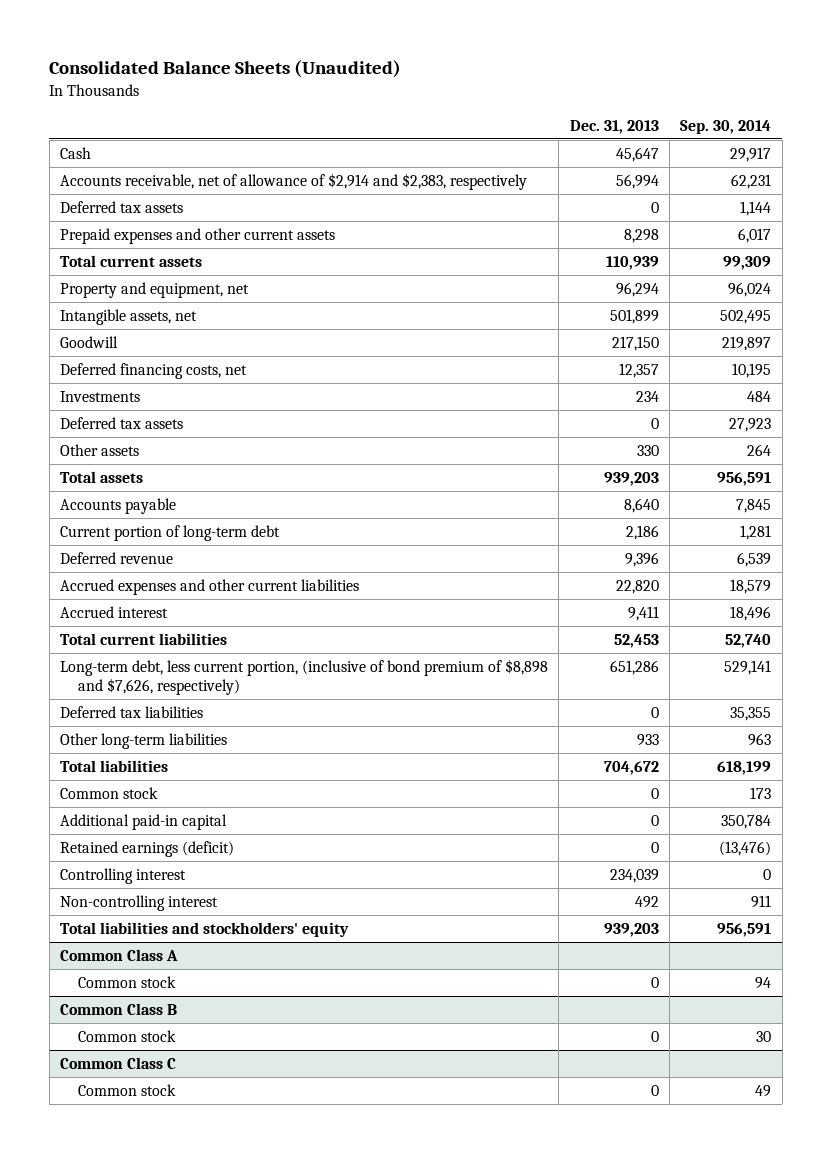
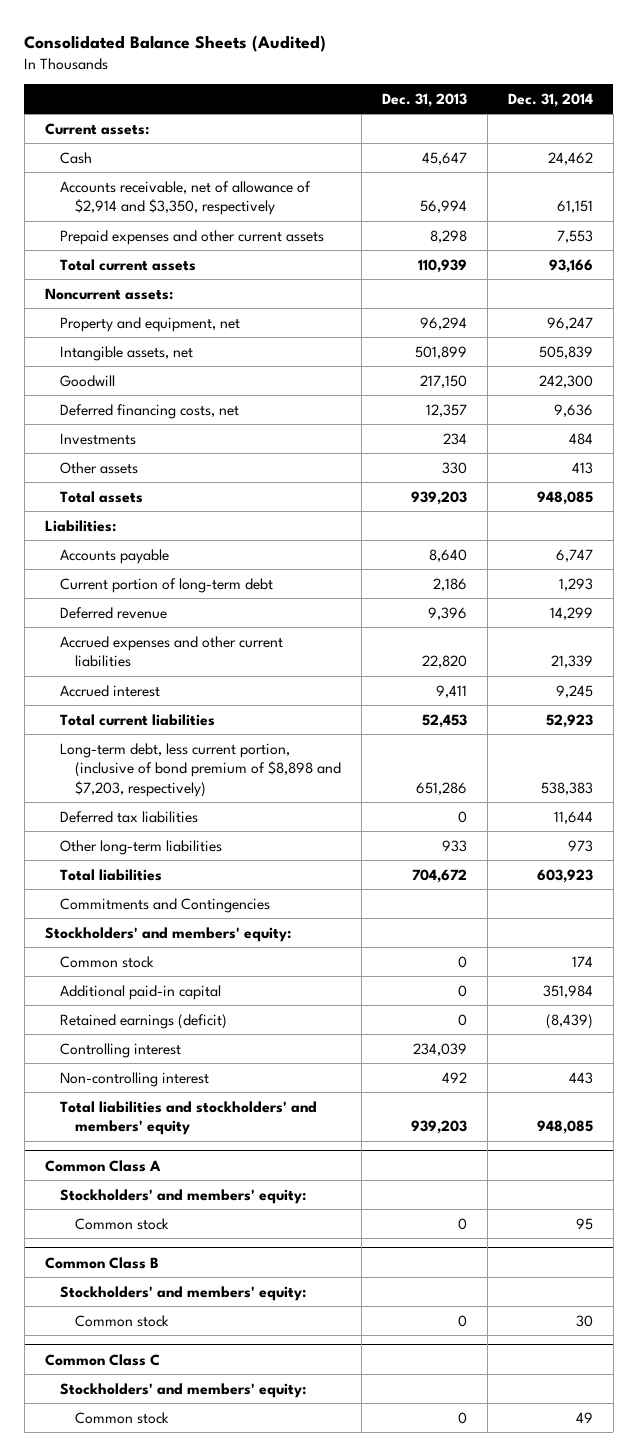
[49,60,402,79] Consolidated Balance Sheets (Unaudited) -> [24,34,327,52] Consolidated Balance Sheets (Audited)
[680,119,772,134] Sep. 30, 2014 -> none
none -> [507,92,593,107] Dec. 31, 2014
none -> [44,122,149,135] Current assets:
[60,200,184,213] Deferred tax assets -> none
[60,172,528,190] Accounts receivable, net of allowance of $2,914 and $2,383, respectively -> [59,180,311,216] Accounts receivable, net of allowance of $2,914 and $3,350, respectively
none -> [44,287,173,300] Noncurrent assets:
[60,416,184,429] Deferred tax assets -> none
none -> [44,519,116,532] Liabilities:
[60,658,549,696] Long-term debt, less current portion, (inclusive of bond premium of $8,898 and $7,626, respectively) -> [59,742,342,797] Long-term debt, less current portion, (inclusive of bond premium of $8,898 and $7,203, respectively)
none -> [59,897,270,913] Commitments and Contingencies
none -> [44,926,291,942] Stockholders' and members' equity:
[60,921,350,937] Total liabilities and stockholders' equity -> [59,1100,317,1136] Total liabilities and stockholders' and members' equity
none -> [59,1188,306,1204] Stockholders' and members' equity:
none -> [59,1285,306,1301] Stockholders' and members' equity:
none -> [59,1382,306,1398] Stockholders' and members' equity:

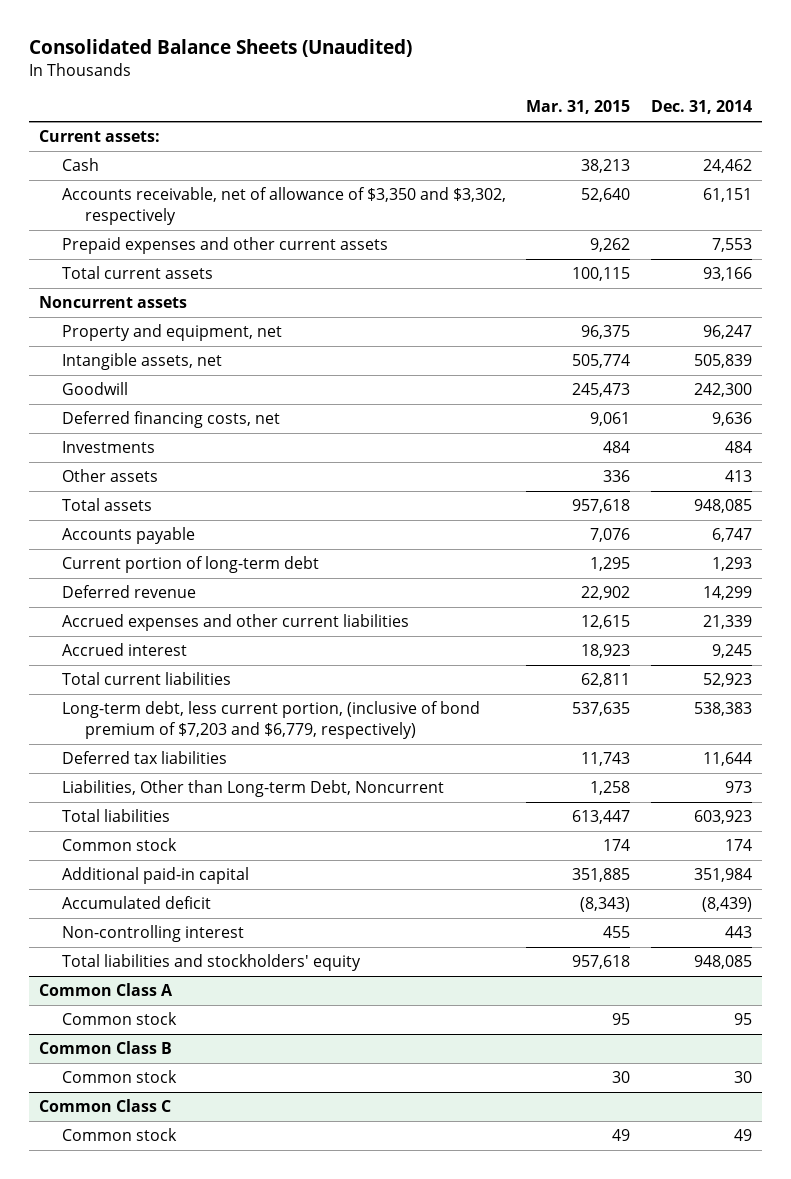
[24,34,327,52] Consolidated Balance Sheets (Audited) -> [29,39,413,58] Consolidated Balance Sheets (Unaudited)
[382,92,468,107] Dec. 31, 2013 -> none
none -> [526,100,631,115] Mar. 31, 2015
[59,180,311,216] Accounts receivable, net of allowance of $2,914 and $3,350, respectively -> [62,187,507,226] Accounts receivable, net of allowance of $3,350 and $3,302, respectively
[44,287,173,300] Noncurrent assets: -> [39,296,188,309] Noncurrent assets
[44,519,116,532] Liabilities: -> none
[59,742,342,797] Long-term debt, less current portion, (inclusive of bond premium of $8,898 and $7,203, respectively) -> [62,701,481,740] Long-term debt, less current portion, (inclusive of bond premium of $7,203 and $6,779, respectively)
[59,839,222,855] Other long-term liabilities -> [62,780,445,798] Liabilities, Other than Long-term Debt, Noncurrent
[59,897,270,913] Commitments and Contingencies -> none
[44,926,291,942] Stockholders' and members' equity: -> none
[59,1042,181,1058] Controlling interest -> none
[59,1013,227,1029] Retained earnings (deficit) -> [62,896,212,910] Accumulated deficit
[59,1100,317,1136] Total liabilities and stockholders' and members' equity -> [62,954,362,972] Total liabilities and stockholders' equity
[59,1188,306,1204] Stockholders' and members' equity: -> none
[59,1285,306,1301] Stockholders' and members' equity: -> none
[59,1382,306,1398] Stockholders' and members' equity: -> none

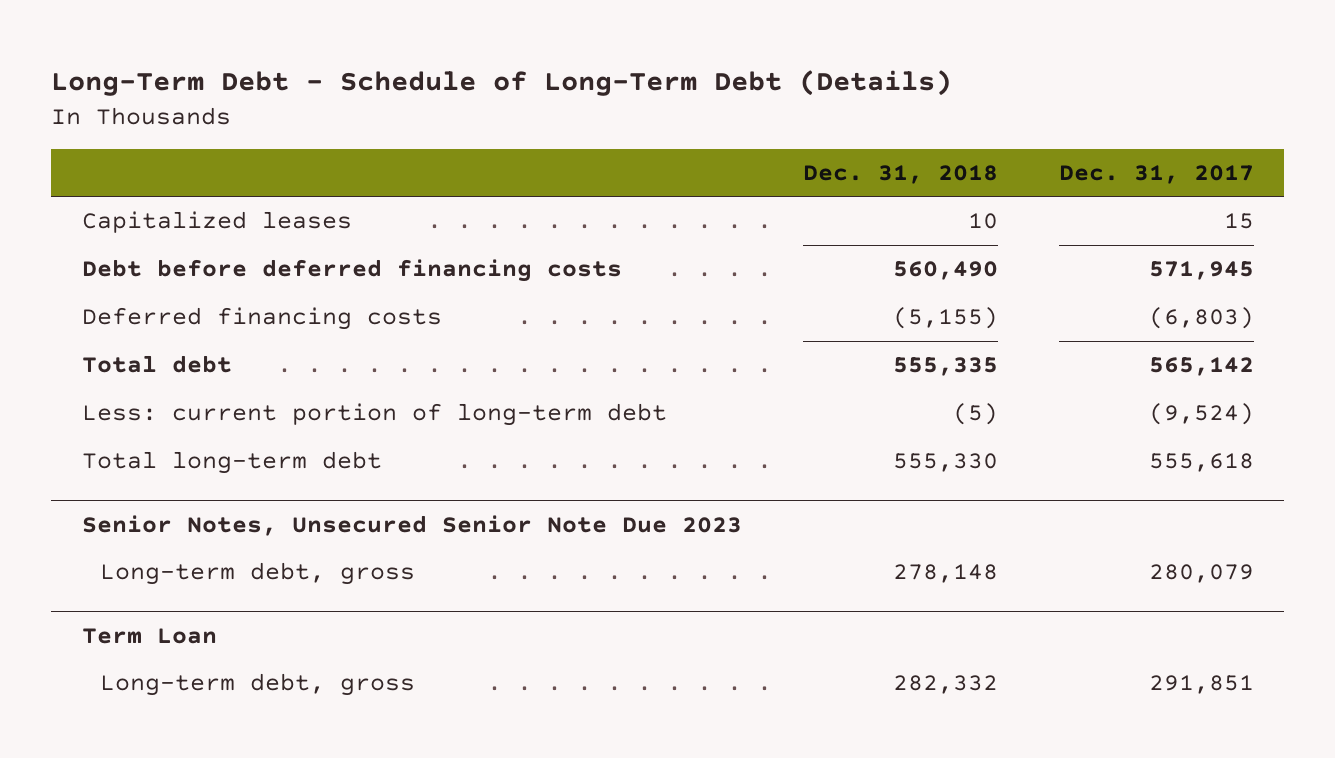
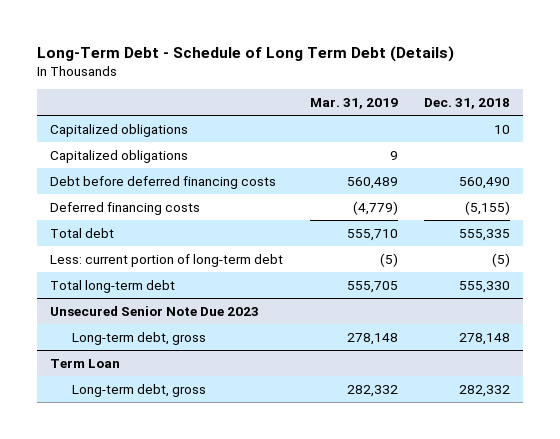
[50,69,952,96] Long-Term Debt - Schedule of Long-Term Debt (Details) -> [37,45,455,62] Long-Term Debt - Schedule of Long Term Debt (Details)
[1058,164,1254,184] Dec. 31, 2017 -> none
none -> [309,98,398,110] Mar. 31, 2019
[81,211,352,234] Capitalized leases -> [50,123,189,137] Capitalized obligations
none -> [50,149,189,163] Capitalized obligations
[81,514,742,536] Senior Notes, Unsecured Senior Note Due 2023 -> [50,305,260,316] Unsecured Senior Note Due 2023

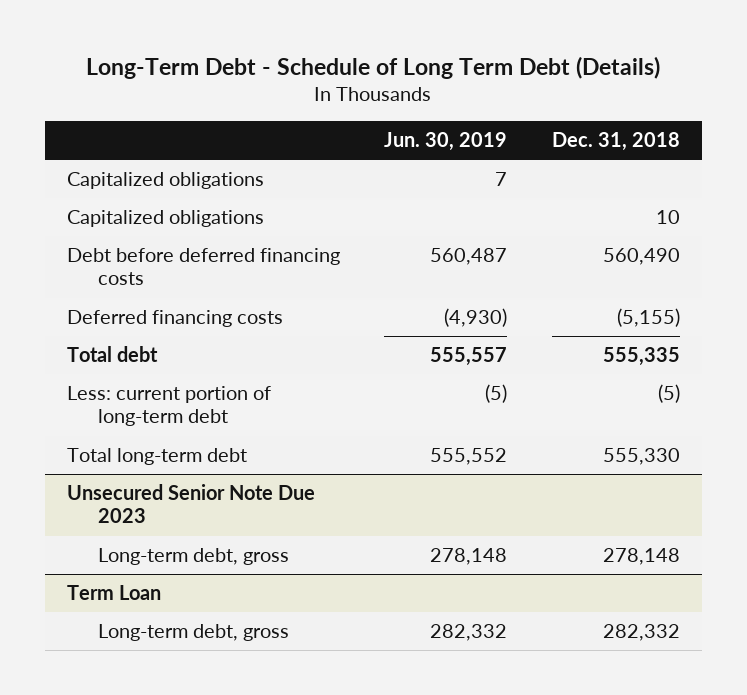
[309,98,398,110] Mar. 31, 2019 -> none
none -> [384,131,508,151] Jun. 30, 2019
[50,123,189,137] Capitalized obligations -> [67,210,265,228] Capitalized obligations

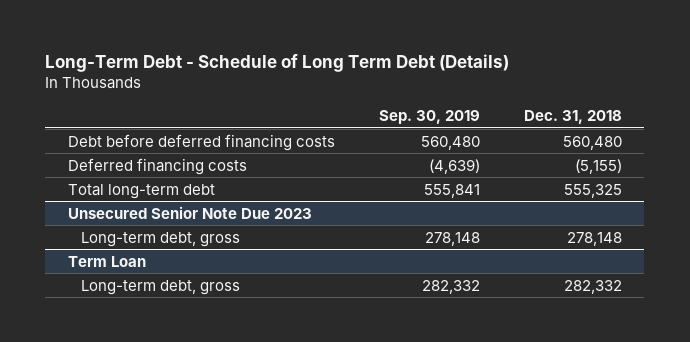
[384,131,508,151] Jun. 30, 2019 -> none
none -> [378,109,480,124] Sep. 30, 2019
[67,172,265,190] Capitalized obligations -> none
[67,210,265,228] Capitalized obligations -> none
[602,248,680,266] 560,490 -> [563,135,623,150] 560,480
[67,346,159,363] Total debt -> none
[67,386,272,427] Less: current portion of long-term debt -> none
[602,448,680,466] 555,330 -> [564,183,623,198] 555,325

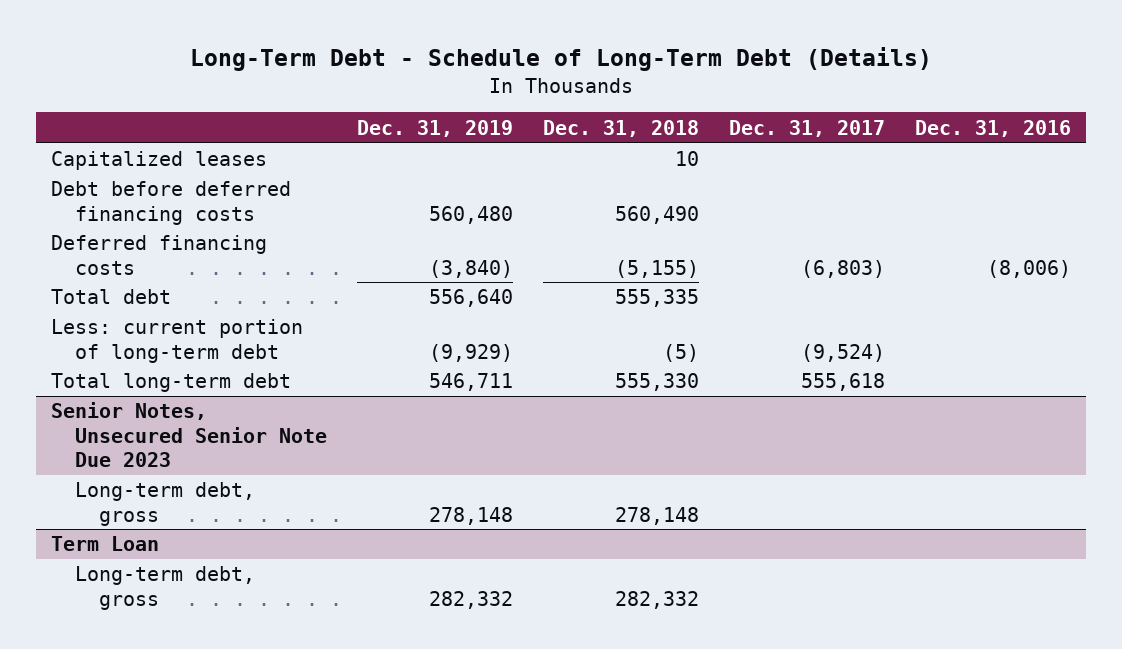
[45,54,510,73] Long-Term Debt - Schedule of Long Term Debt (Details) -> [189,47,932,72] Long-Term Debt - Schedule of Long-Term Debt (Details)
[378,109,480,124] Sep. 30, 2019 -> none
none -> [356,119,513,137] Dec. 31, 2019
none -> [729,119,886,137] Dec. 31, 2017
none -> [915,119,1072,137] Dec. 31, 2016
none -> [50,151,267,171] Capitalized leases
[563,135,623,150] 560,480 -> [614,205,699,224] 560,490
none -> [50,289,171,305] Total debt
none -> [50,319,303,363] Less: current portion of long-term debt
[564,183,623,198] 555,325 -> [614,373,699,392] 555,330
[67,205,312,219] Unsecured Senior Note Due 2023 -> [50,402,327,467] Senior Notes, Unsecured Senior Note Due 2023

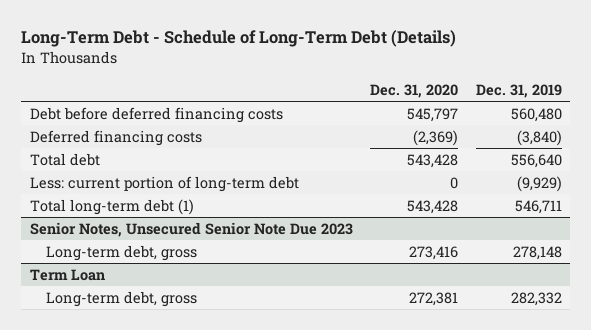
[542,119,699,137] Dec. 31, 2018 -> none
[729,119,886,137] Dec. 31, 2017 -> none
[915,119,1072,137] Dec. 31, 2016 -> none
none -> [370,83,459,98] Dec. 31, 2020
[50,151,267,171] Capitalized leases -> none
[50,373,291,393] Total long-term debt -> [29,198,194,215] Total long-term debt (1)

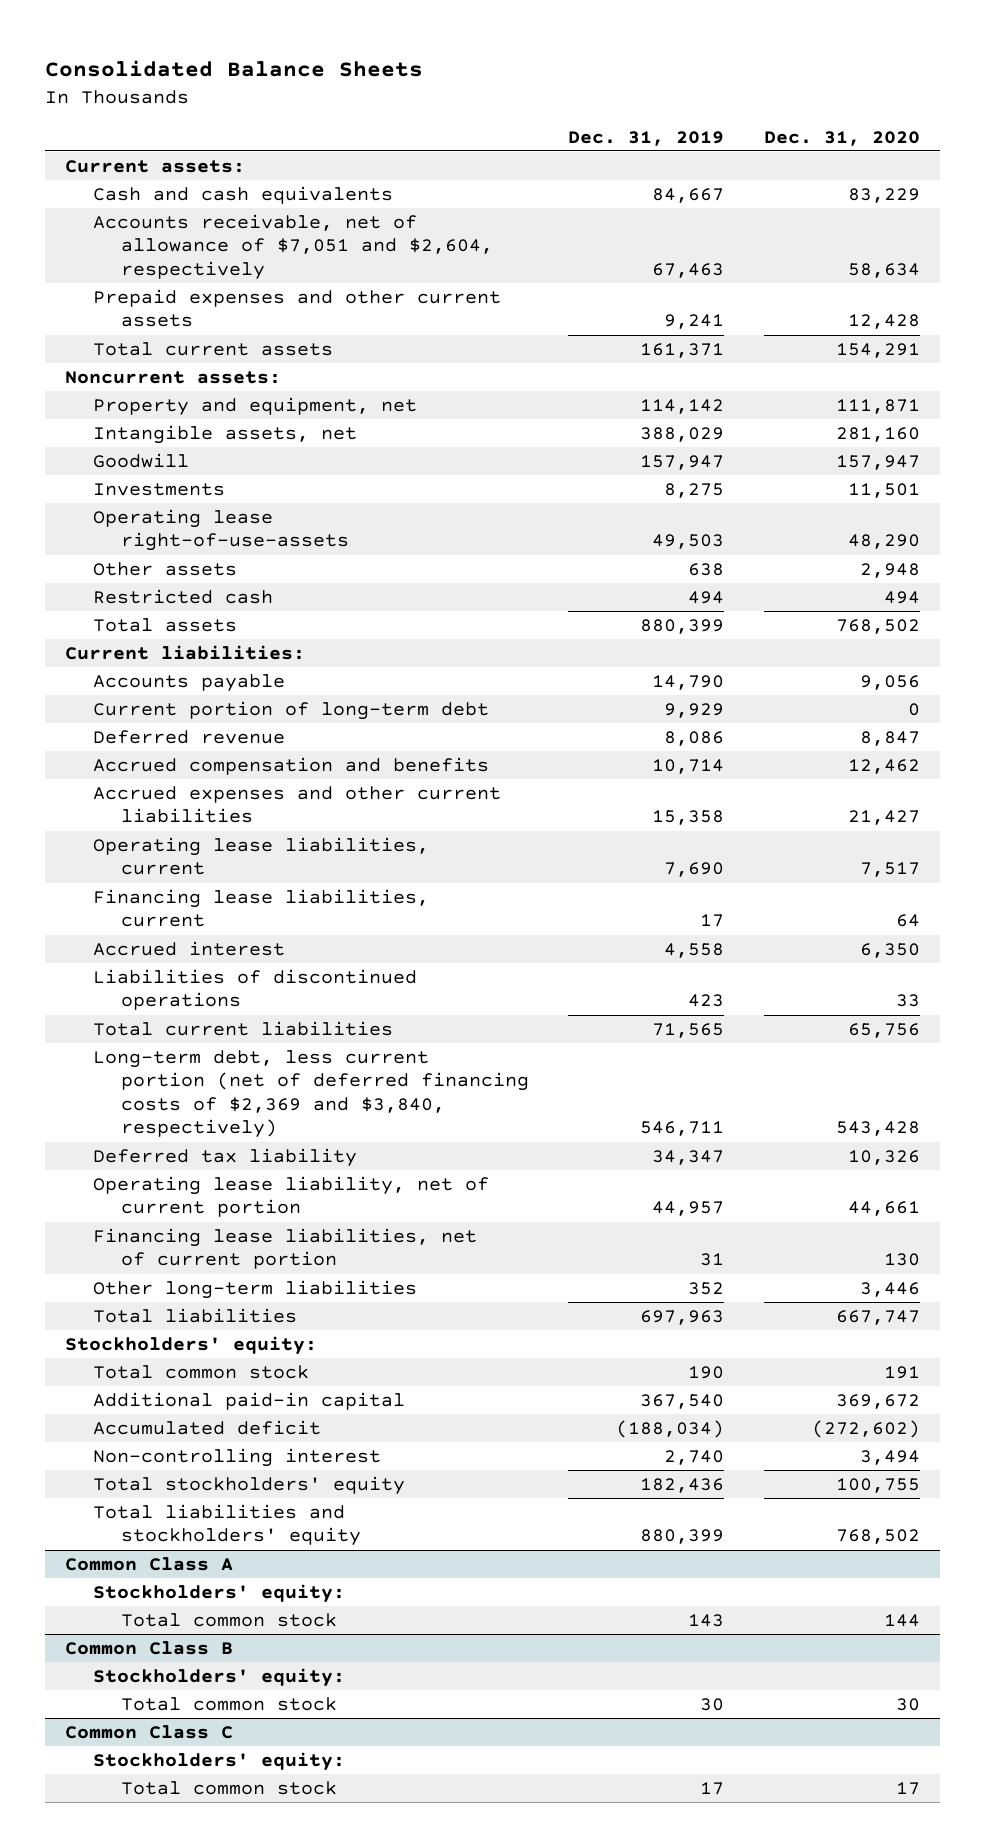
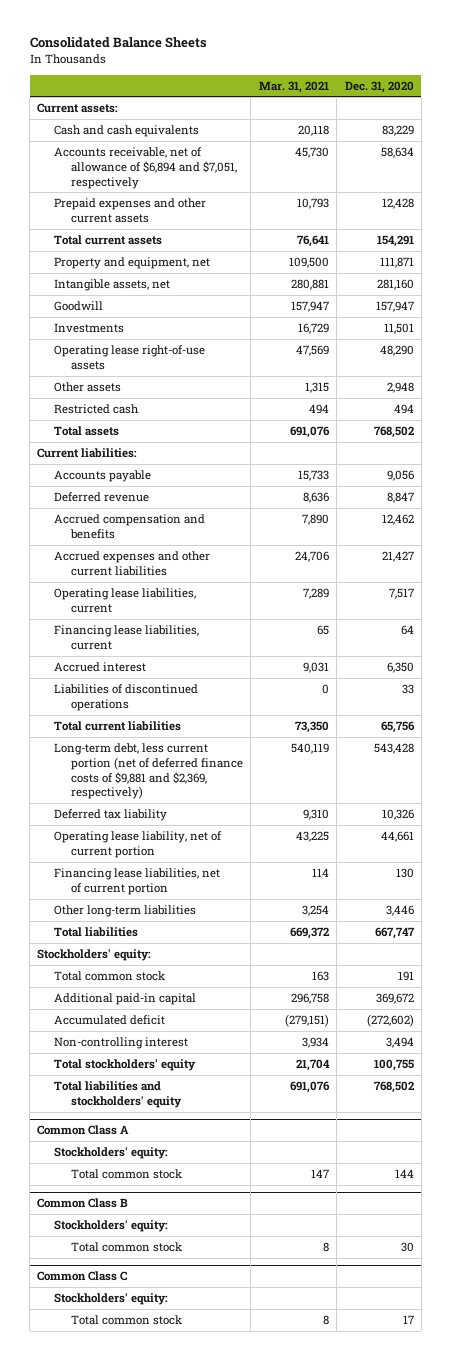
[568,130,725,146] Dec. 31, 2019 -> none
none -> [258,80,329,93] Mar. 31, 2021
[93,214,494,280] Accounts receivable, net of allowance of $7,051 and $2,604, respectively -> [54,146,238,189] Accounts receivable, net of allowance of $6,894 and $7,051, respectively
[64,371,281,385] Noncurrent assets: -> none
[93,509,350,552] Operating lease right-of-use-assets -> [54,344,206,370] Operating lease right-of-use assets
[93,701,490,721] Current portion of long-term debt -> none
[93,1050,530,1139] Long-term debt, less current portion (net of deferred financing costs of $2,369 and $3,840, respectively) -> [54,742,244,800] Long-term debt, less current portion (net of deferred finance costs of $9,881 and $2,369, respectively)

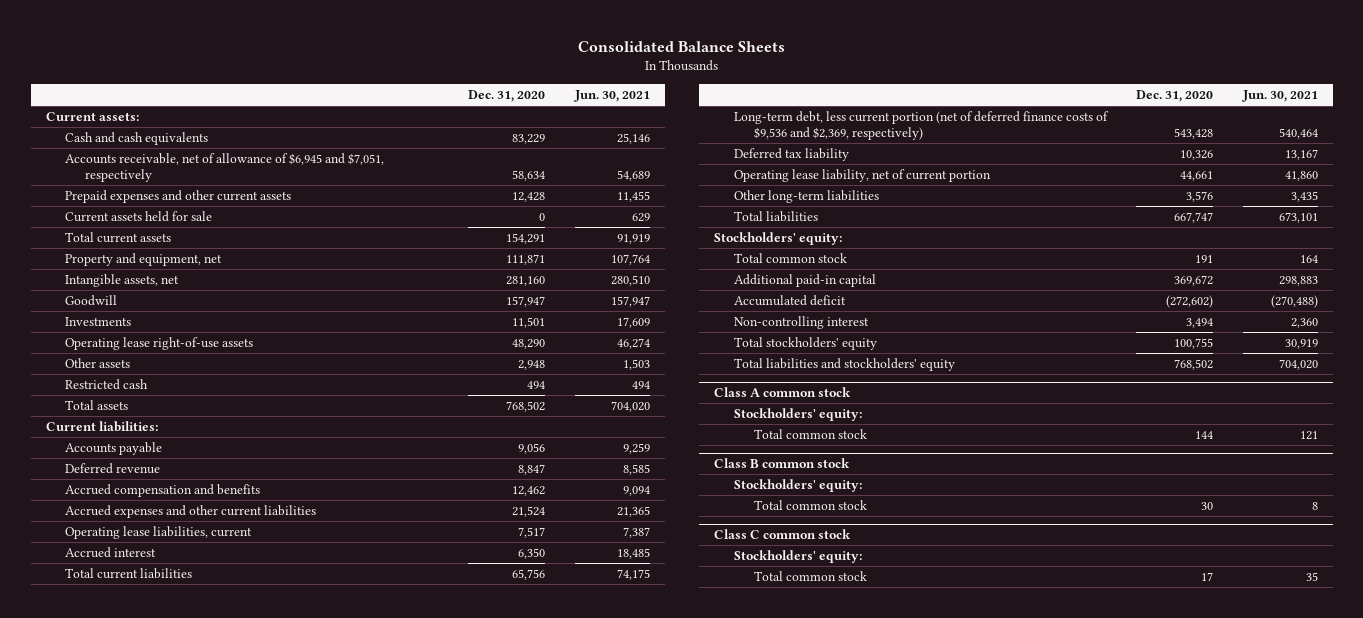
[258,80,329,93] Mar. 31, 2021 -> none
none -> [573,90,650,103] Jun. 30, 2021
[54,146,238,189] Accounts receivable, net of allowance of $6,894 and $7,051, respectively -> [65,153,385,183] Accounts receivable, net of allowance of $6,945 and $7,051, respectively
none -> [65,211,213,223] Current assets held for sale
[381,550,414,562] 21,427 -> [512,506,546,518] 21,524
[54,624,200,650] Financing lease liabilities, current -> none
[54,683,199,711] Liabilities of discontinued operations -> none
[54,742,244,800] Long-term debt, less current portion (net of deferred finance costs of $9,881 and $2,369, respectively) -> [733,111,1109,141] Long-term debt, less current portion (net of deferred finance costs of $9,536 and $2,369, respectively)
[54,867,221,895] Financing lease liabilities, net of current portion -> none
[385,904,414,916] 3,446 -> [1186,191,1214,203] 3,576
[37,1125,130,1136] Common Class A -> [713,387,851,398] Class A common stock
[37,1198,129,1209] Common Class B -> [713,458,850,469] Class B common stock
[37,1271,128,1282] Common Class C -> [713,529,851,540] Class C common stock

